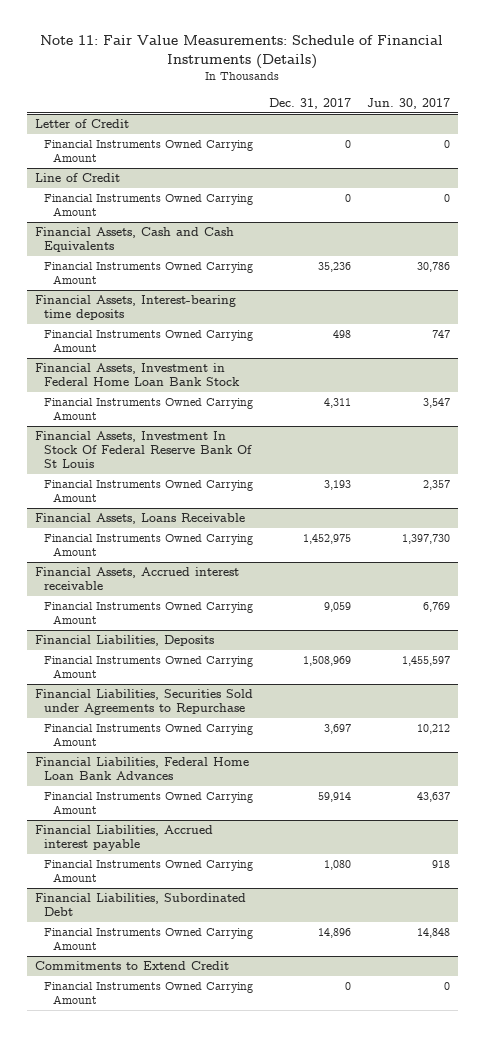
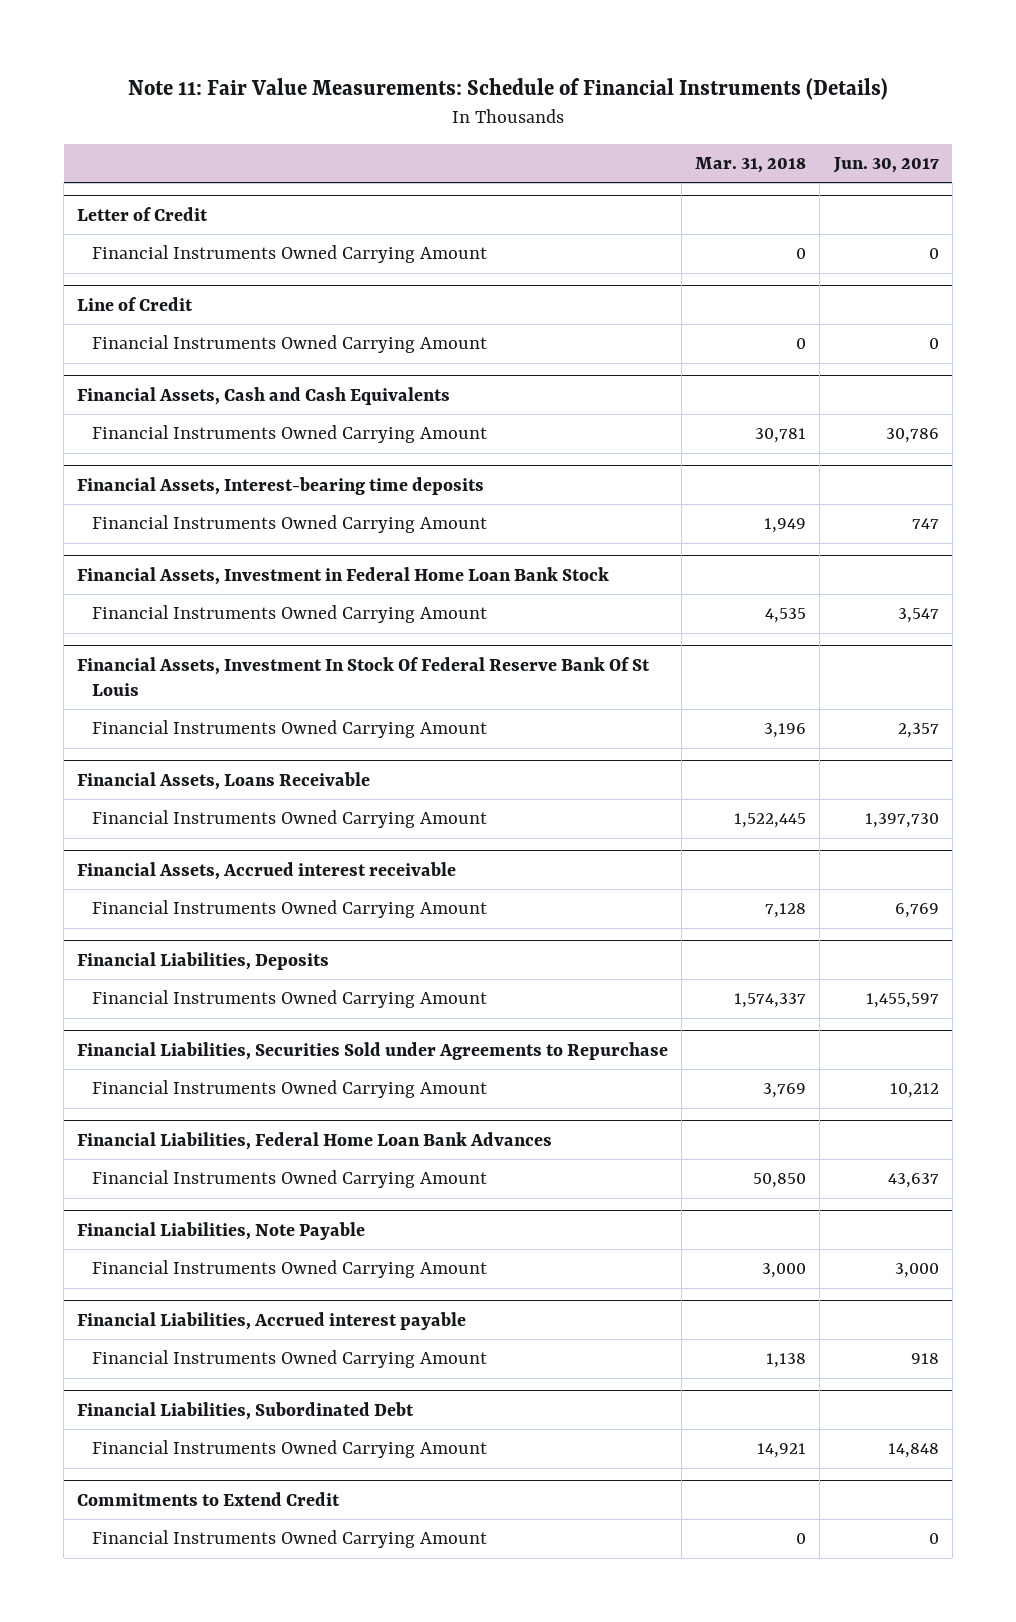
[269,97,352,109] Dec. 31, 2017 -> none
none -> [695,156,807,173] Mar. 31, 2018
none -> [77,1221,366,1240] Financial Liabilities, Note Payable
none -> [92,1260,488,1279] Financial Instruments Owned Carrying Amount

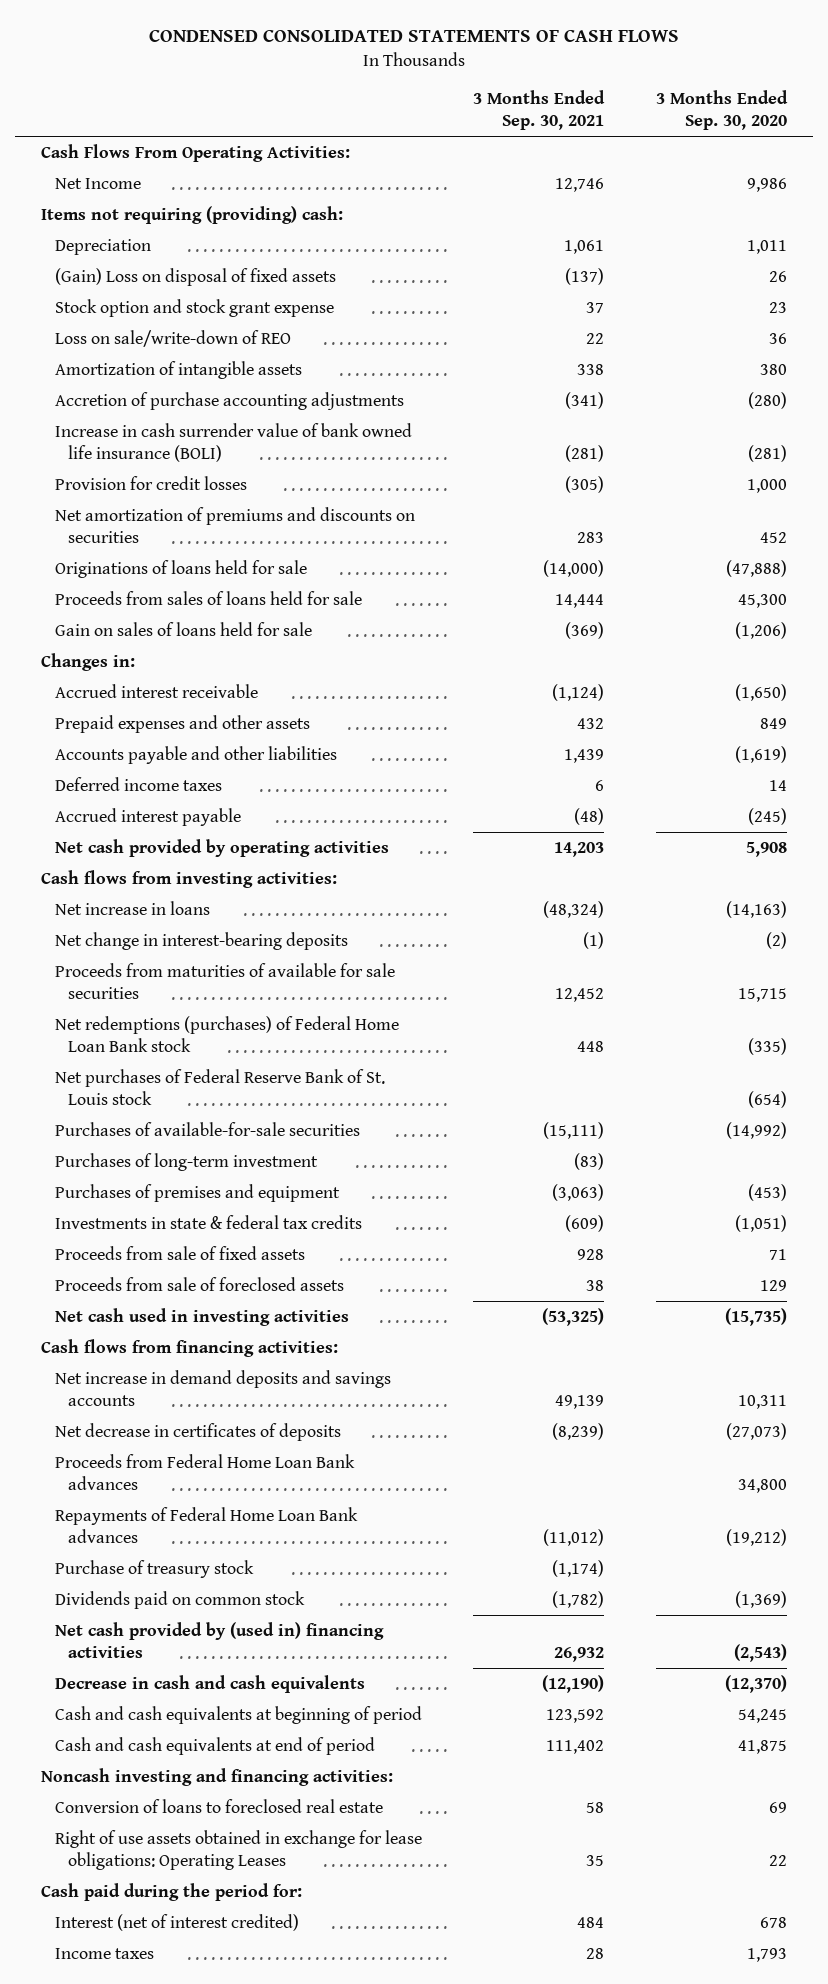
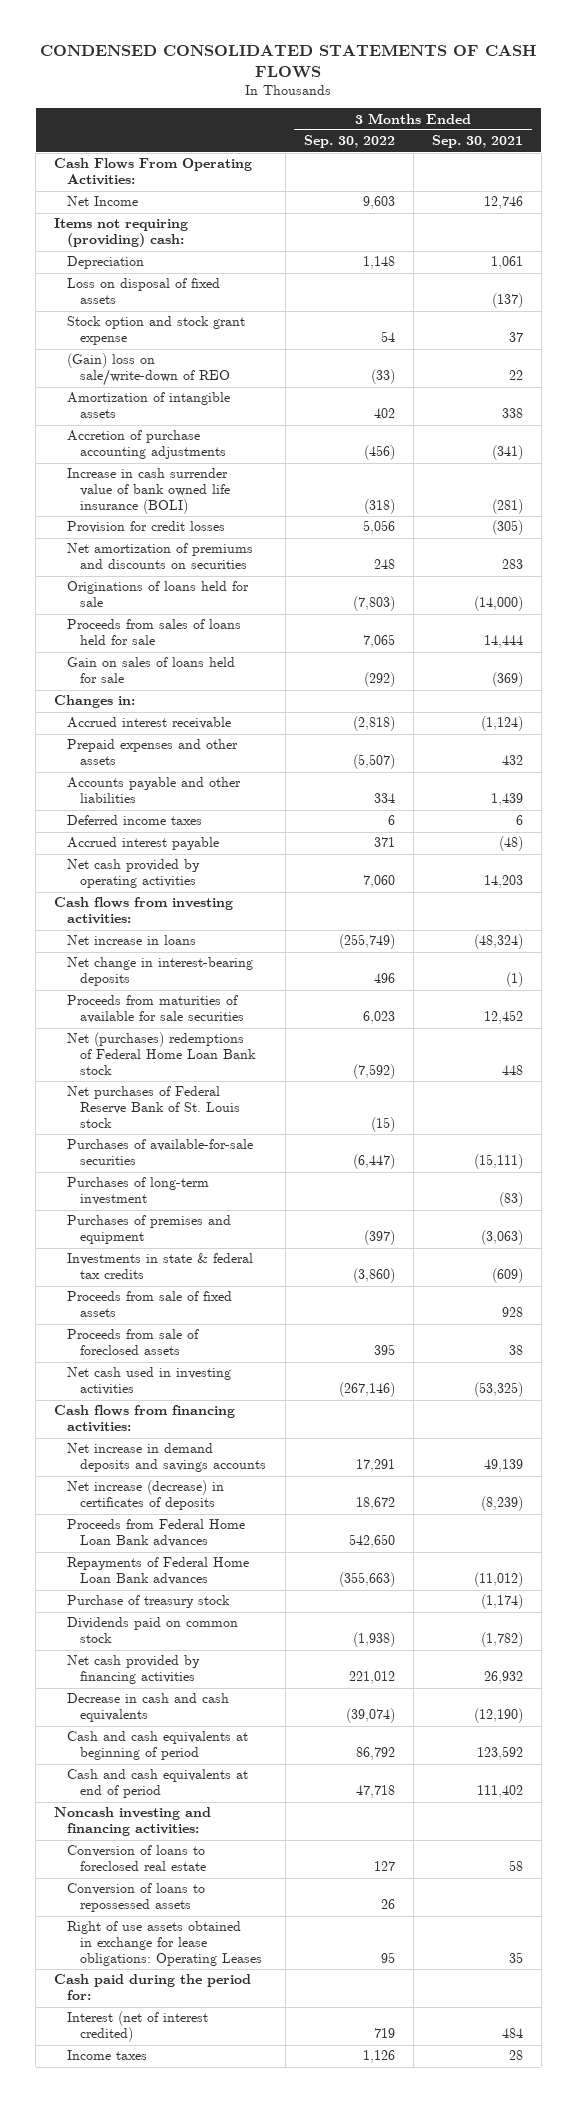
[655,90,788,131] 3 Months Ended Sep. 30, 2020 -> none
none -> [303,135,395,149] Sep. 30, 2022
[54,267,336,286] (Gain) Loss on disposal of fixed assets -> [67,278,221,305] Loss on disposal of fixed assets
[54,329,291,347] Loss on sale/write-down of REO -> [67,353,231,387] (Gain) loss on sale/write-down of REO
[54,1015,399,1052] Net redemptions (purchases) of Federal Home Loan Bank stock -> [67,1032,257,1075] Net (purchases) redemptions of Federal Home Loan Bank stock
[54,1422,341,1441] Net decrease in certificates of deposits -> [67,1480,225,1511] Net increase (decrease) in certificates of deposits
[54,1621,384,1658] Net cash provided by (used in) financing activities -> [67,1655,201,1685] Net cash provided by financing activities
none -> [67,1883,206,1913] Conversion of loans to repossessed assets

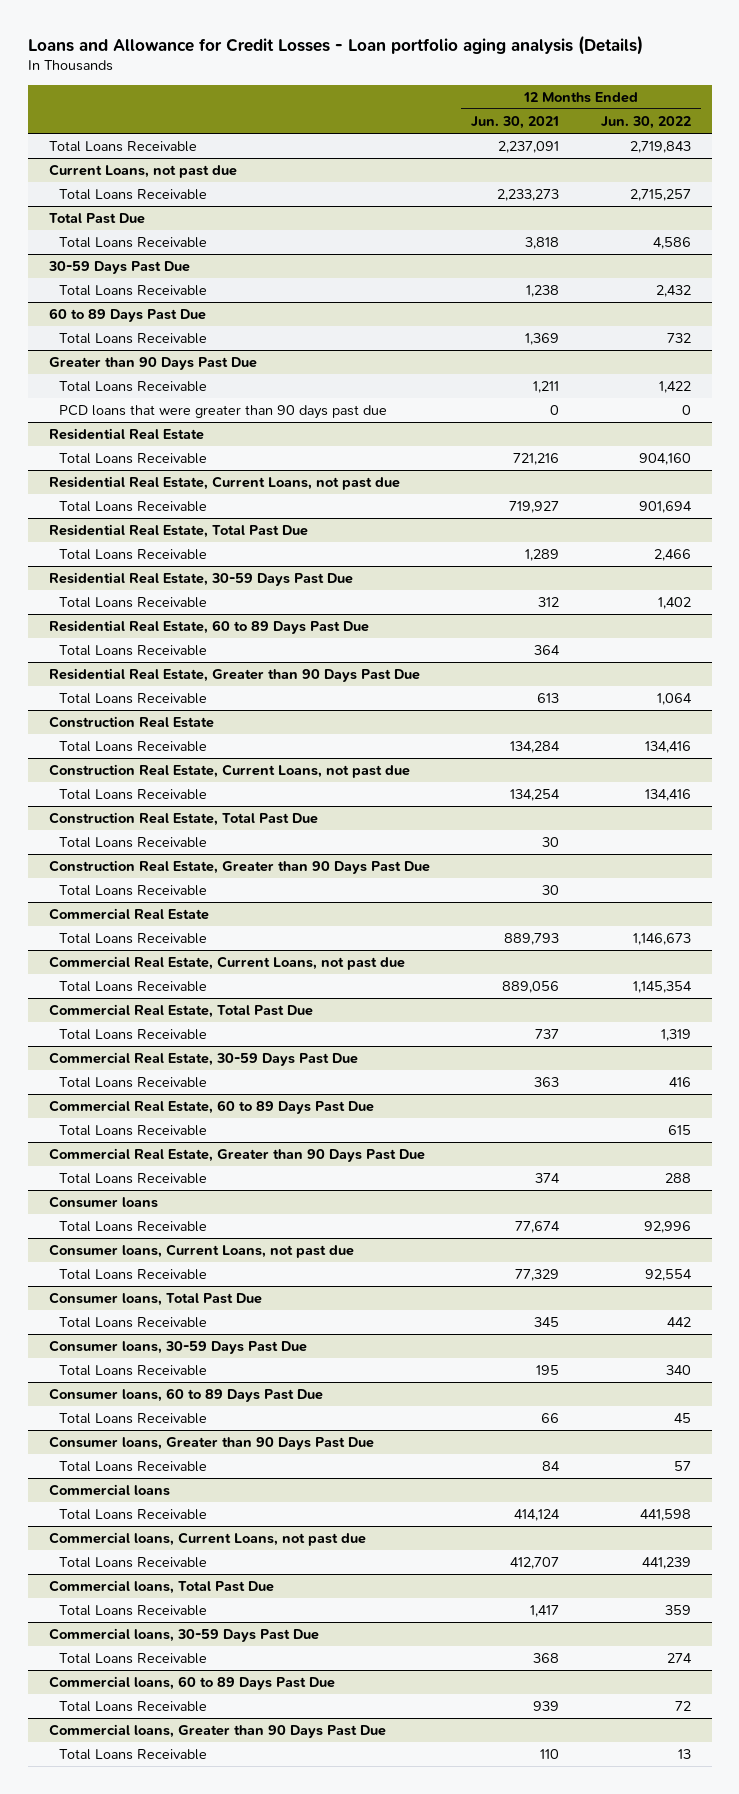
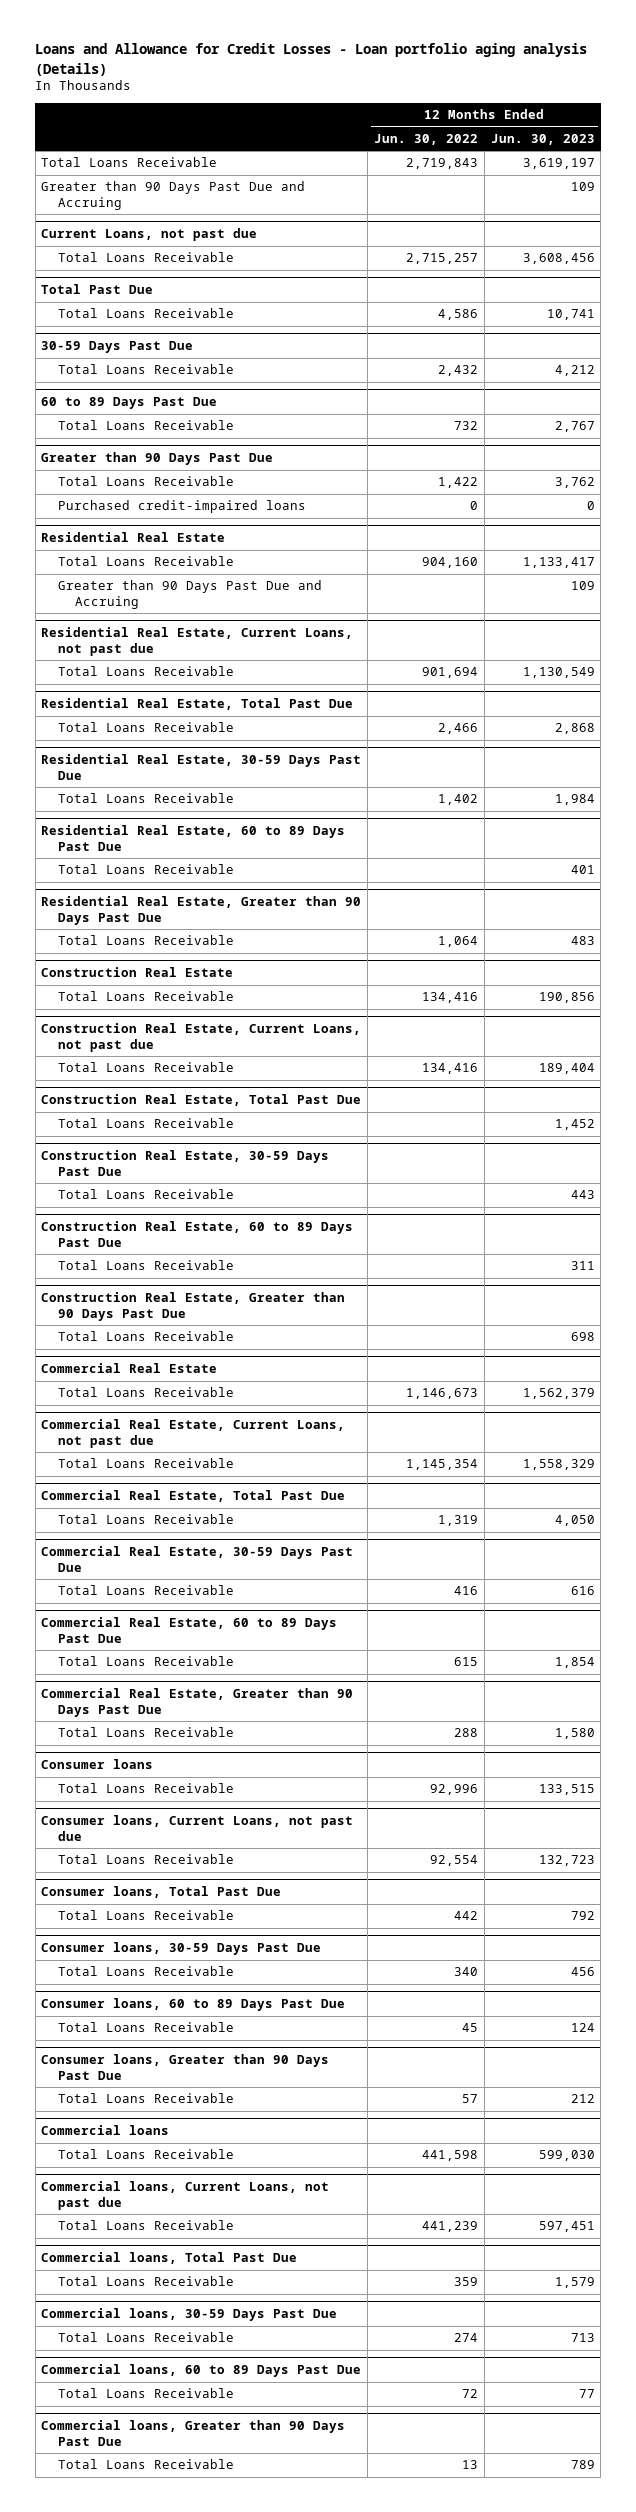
[471,115,560,129] Jun. 30, 2021 -> none
none -> [490,133,595,145] Jun. 30, 2023
none -> [41,181,306,210] Greater than 90 Days Past Due and Accruing
[59,405,388,420] PCD loans that were greater than 90 days past due -> none
none -> [58,500,307,514] Purchased credit-impaired loans
none -> [58,580,323,609] Greater than 90 Days Past Due and Accruing
none -> [41,1150,330,1176] Construction Real Estate, 30-59 Days Past Due
none -> [58,1189,235,1200] Total Loans Receivable
none -> [41,1221,354,1247] Construction Real Estate, 60 to 89 Days Past Due
none -> [58,1260,235,1271] Total Loans Receivable

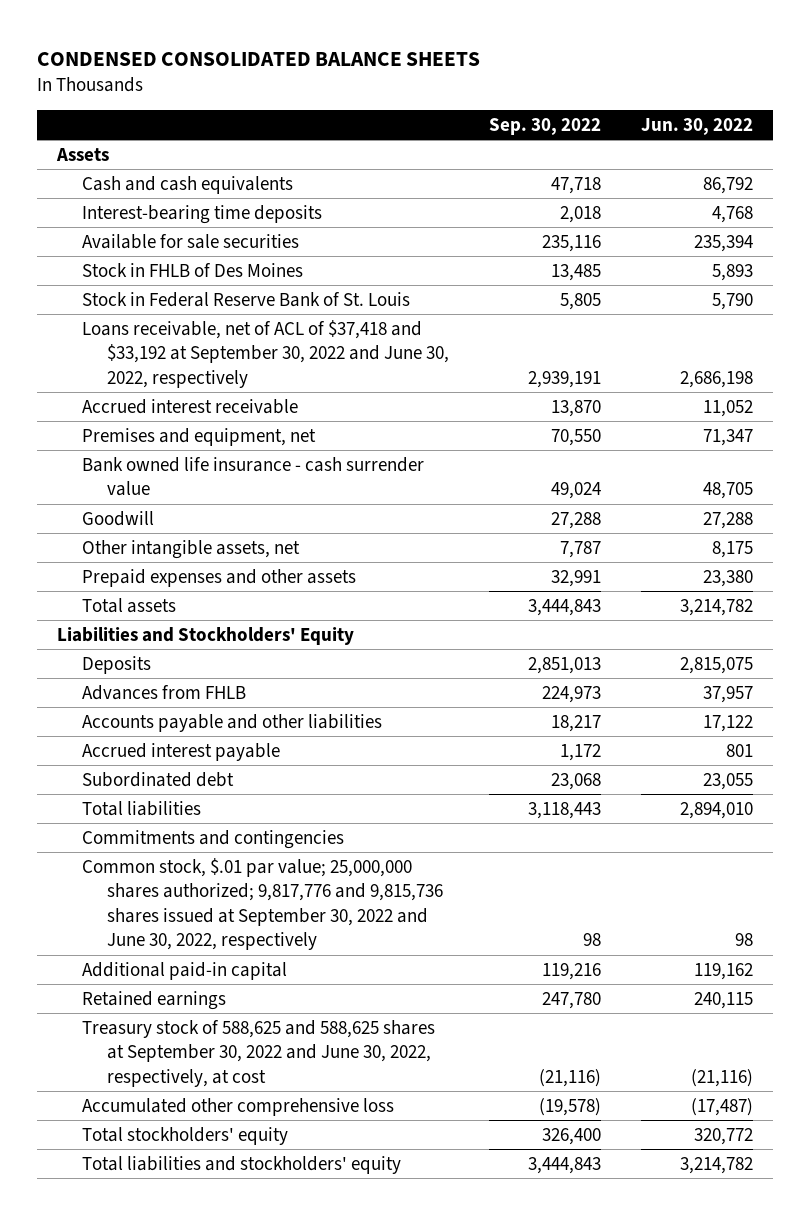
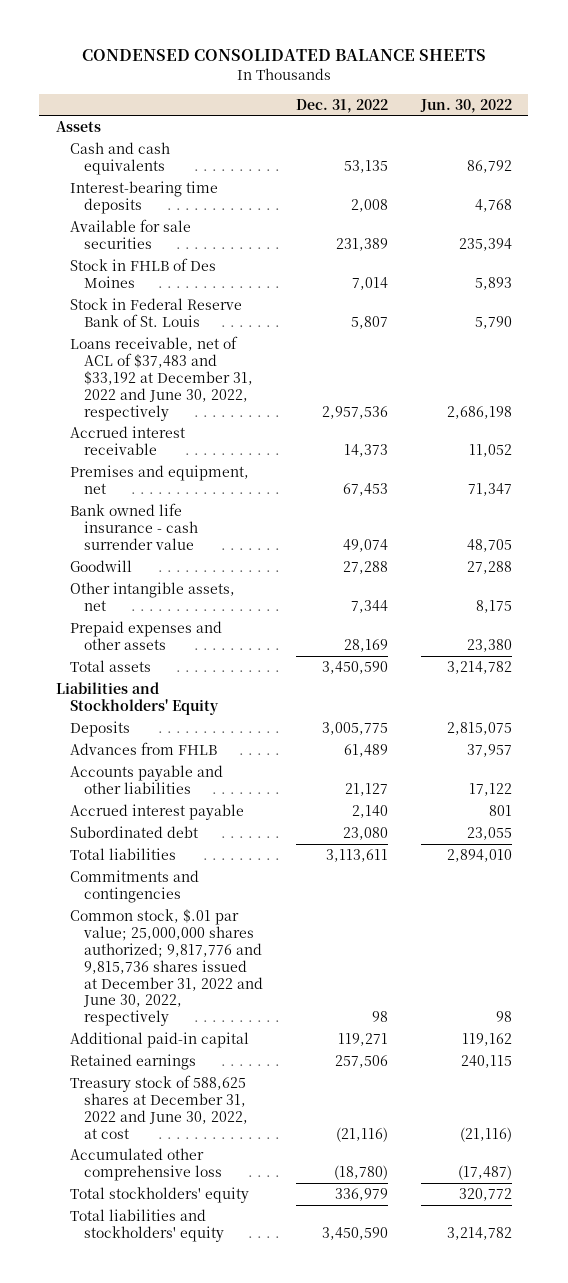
[489,117,602,135] Sep. 30, 2022 -> none
none -> [296,98,389,113] Dec. 31, 2022
[81,319,449,388] Loans receivable, net of ACL of $37,418 and $33,192 at September 30, 2022 and June 30, 2022, respectively -> [69,335,254,421] Loans receivable, net of ACL of $37,483 and $33,192 at December 31, 2022 and June 30, 2022, respectively
[81,857,443,951] Common stock, $.01 par value; 25,000,000 shares authorized; 9,817,776 and 9,815,736 shares issued at September 30, 2022 and June 30, 2022, respectively -> [69,908,264,1027] Common stock, $.01 par value; 25,000,000 shares authorized; 9,817,776 and 9,815,736 shares issued at December 31, 2022 and June 30, 2022, respectively
[81,1019,435,1087] Treasury stock of 588,625 and 588,625 shares at September 30, 2022 and June 30, 2022, respectively, at cost -> [69,1074,249,1139] Treasury stock of 588,625 shares at December 31, 2022 and June 30, 2022, at cost

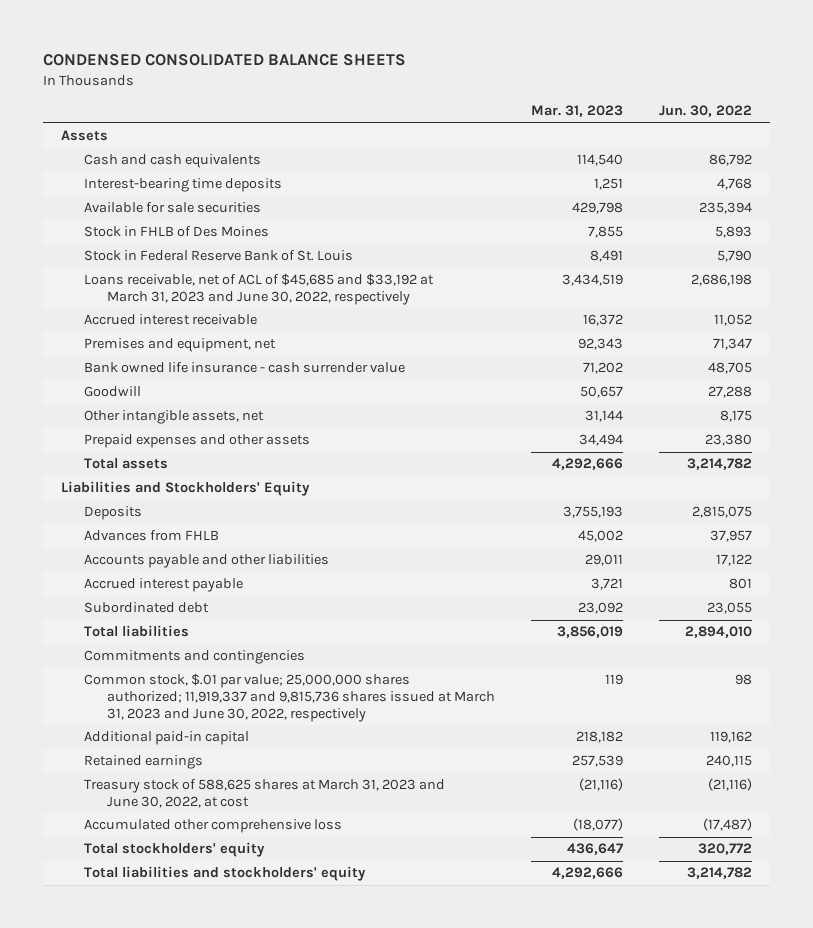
[296,98,389,113] Dec. 31, 2022 -> none
none -> [530,105,623,118] Mar. 31, 2023
[69,335,254,421] Loans receivable, net of ACL of $37,483 and $33,192 at December 31, 2022 and June 30, 2022, respectively -> [83,273,434,306] Loans receivable, net of ACL of $45,685 and $33,192 at March 31, 2023 and June 30, 2022, respectively
[69,908,264,1027] Common stock, $.01 par value; 25,000,000 shares authorized; 9,817,776 and 9,815,736 shares issued at December 31, 2022 and June 30, 2022, respectively -> [83,673,495,722] Common stock, $.01 par value; 25,000,000 shares authorized; 11,919,337 and 9,815,736 shares issued at March 31, 2023 and June 30, 2022, respectively
[69,1074,249,1139] Treasury stock of 588,625 shares at December 31, 2022 and June 30, 2022, at cost -> [83,779,445,809] Treasury stock of 588,625 shares at March 31, 2023 and June 30, 2022, at cost

